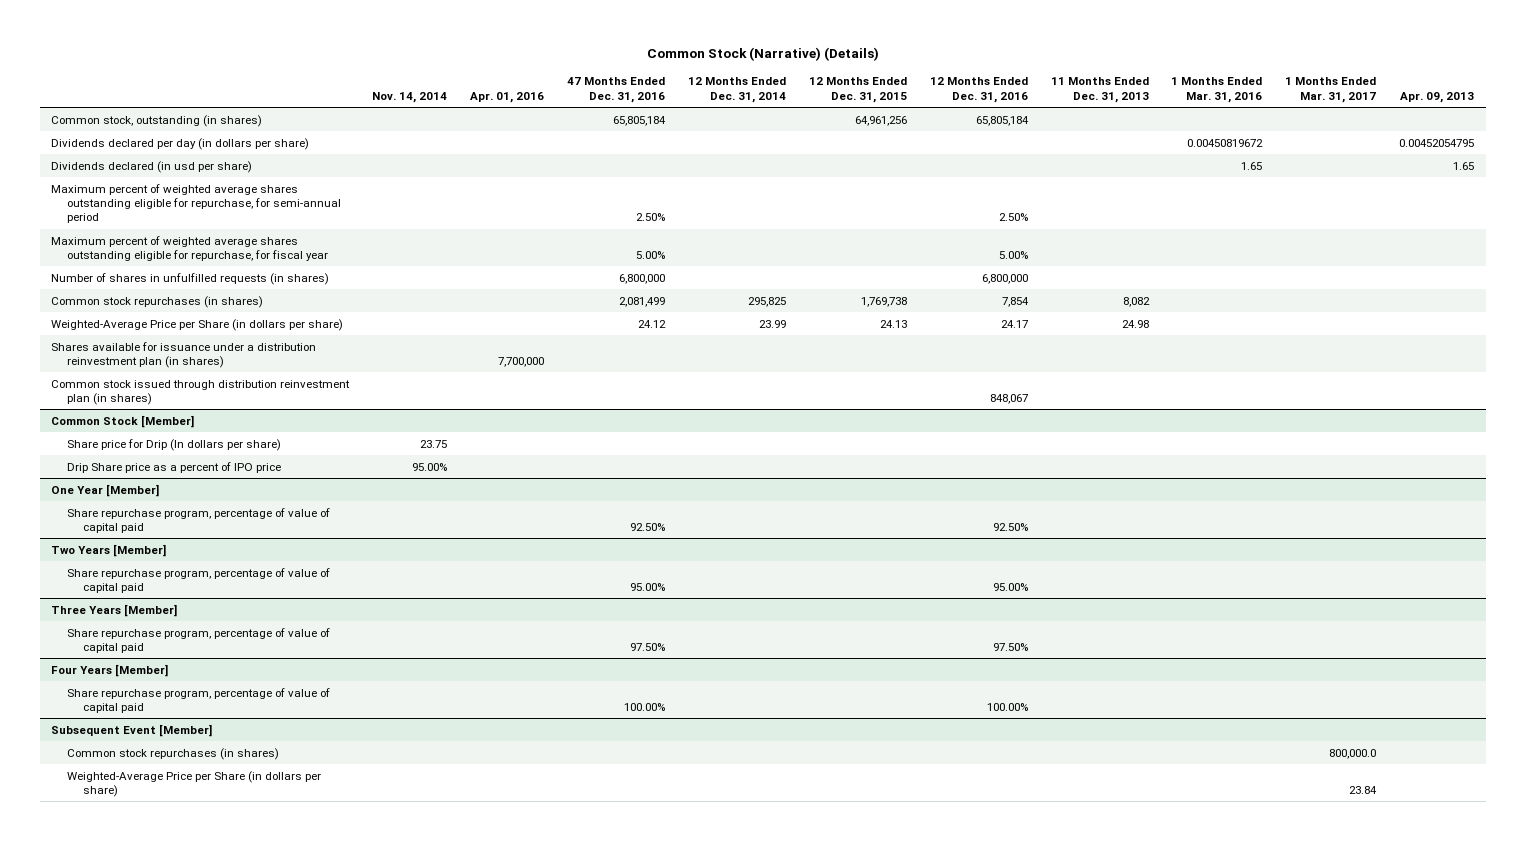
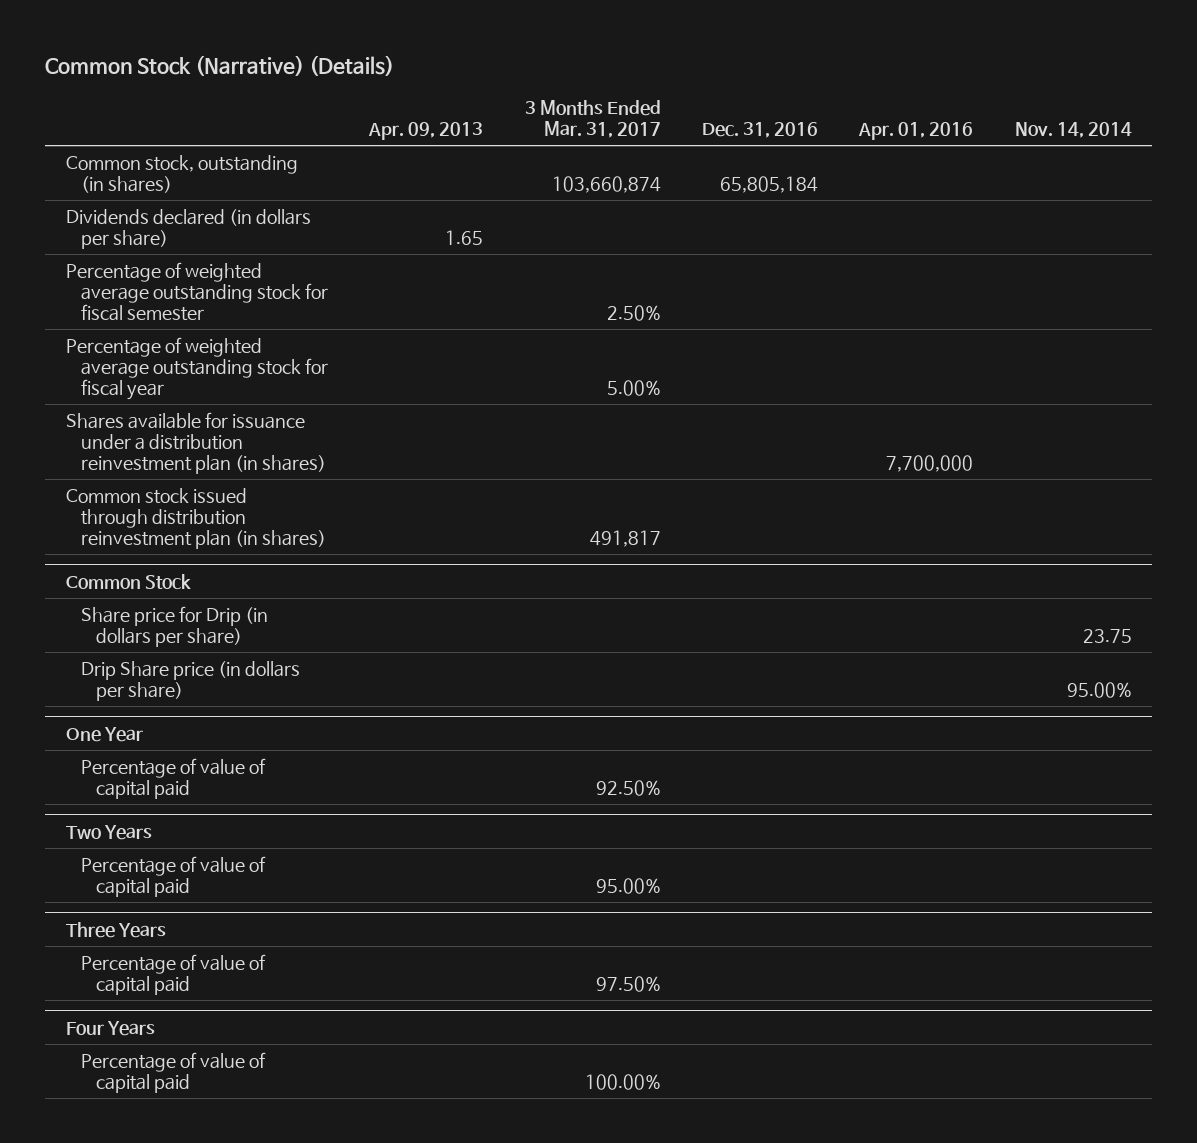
[566,77,665,103] 47 Months Ended Dec. 31, 2016 -> none
[687,77,786,103] 12 Months Ended Dec. 31, 2014 -> none
[808,77,907,103] 12 Months Ended Dec. 31, 2015 -> none
[929,77,1028,103] 12 Months Ended Dec. 31, 2016 -> none
[1050,77,1149,103] 11 Months Ended Dec. 31, 2013 -> none
[1171,77,1263,103] 1 Months Ended Mar. 31, 2016 -> none
[1285,77,1377,103] 1 Months Ended Mar. 31, 2017 -> none
none -> [524,100,661,139] 3 Months Ended Mar. 31, 2017
none -> [701,122,818,139] Dec. 31, 2016
[51,137,310,150] Dividends declared per day (in dollars per share) -> none
[51,272,330,285] Number of shares in unfulfilled requests (in shares) -> none
[51,295,264,308] Common stock repurchases (in shares) -> none
[51,318,344,331] Weighted-Average Price per Share (in dollars per share) -> none
[51,160,253,173] Dividends declared (in usd per share) -> [65,209,311,250] Dividends declared (in dollars per share)
[51,183,342,224] Maximum percent of weighted average shares outstanding eligible for repurchase, for semi-annual period -> [65,262,328,322] Percentage of weighted average outstanding stock for fiscal semester
[51,235,329,261] Maximum percent of weighted average shares outstanding eligible for repurchase, for fiscal year -> [65,337,328,401] Percentage of weighted average outstanding stock for fiscal year
[51,723,213,737] Subsequent Event [Member] -> none
[67,747,280,760] Common stock repurchases (in shares) -> none
[67,770,322,797] Weighted-Average Price per Share (in dollars per share) -> none
[51,414,195,428] Common Stock [Member] -> [65,573,191,590] Common Stock
[67,438,282,451] Share price for Drip (In dollars per share) -> [80,606,268,648] Share price for Drip (in dollars per share)
[67,461,282,473] Drip Share price as a percent of IPO price -> [80,661,300,702] Drip Share price (in dollars per share)
[51,483,160,497] One Year [Member] -> [65,726,143,742] One Year
[67,507,331,533] Share repurchase program, percentage of value of capital paid -> [80,758,266,800] Percentage of value of capital paid
[51,543,167,557] Two Years [Member] -> [65,824,152,840] Two Years
[67,567,331,593] Share repurchase program, percentage of value of capital paid -> [80,856,266,898] Percentage of value of capital paid
[51,603,178,617] Three Years [Member] -> [65,921,166,938] Three Years
[67,627,331,653] Share repurchase program, percentage of value of capital paid -> [80,954,266,996] Percentage of value of capital paid
[51,663,169,677] Four Years [Member] -> [65,1020,155,1036] Four Years
[67,687,331,713] Share repurchase program, percentage of value of capital paid -> [80,1052,266,1094] Percentage of value of capital paid

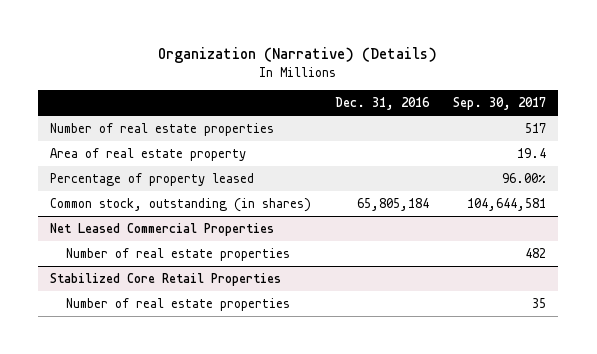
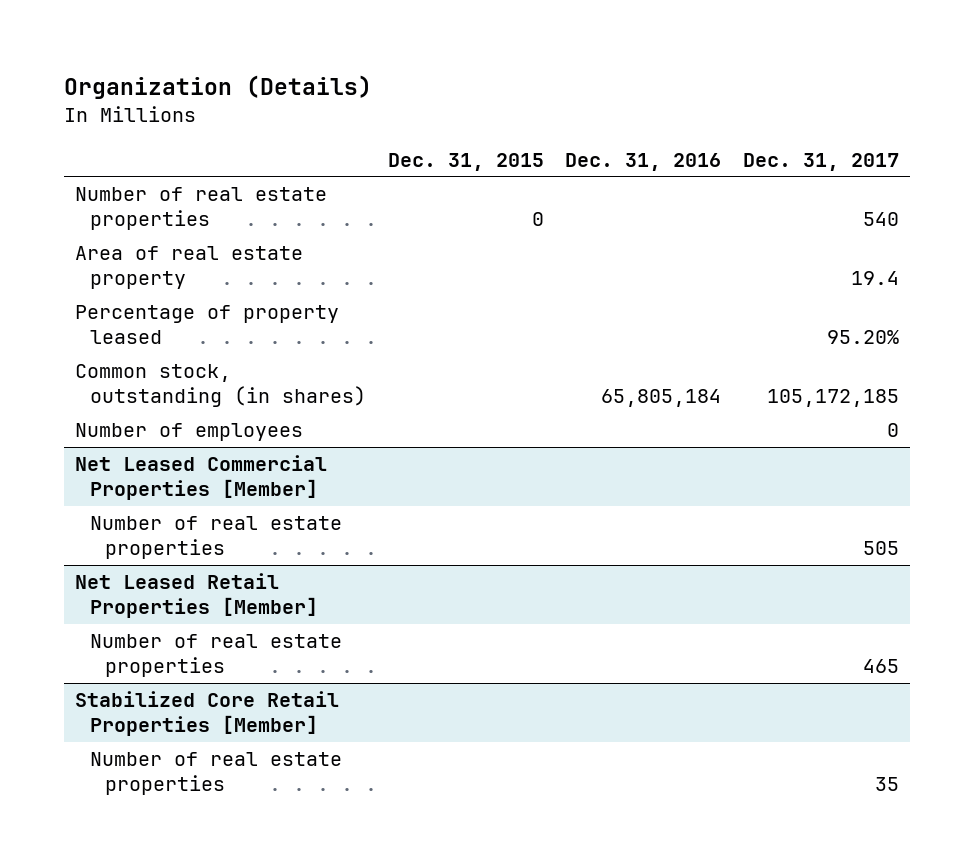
[158,46,438,63] Organization (Narrative) (Details) -> [64,75,373,100] Organization (Details)
[453,97,547,111] Sep. 30, 2017 -> none
none -> [387,152,544,171] Dec. 31, 2015
none -> [742,152,899,171] Dec. 31, 2017
none -> [75,423,304,442] Number of employees
[50,223,275,237] Net Leased Commercial Properties -> [75,455,328,500] Net Leased Commercial Properties [Member]
none -> [75,573,319,618] Net Leased Retail Properties [Member]
none -> [90,634,343,677] Number of real estate properties
[50,273,282,287] Stabilized Core Retail Properties -> [75,691,340,736] Stabilized Core Retail Properties [Member]

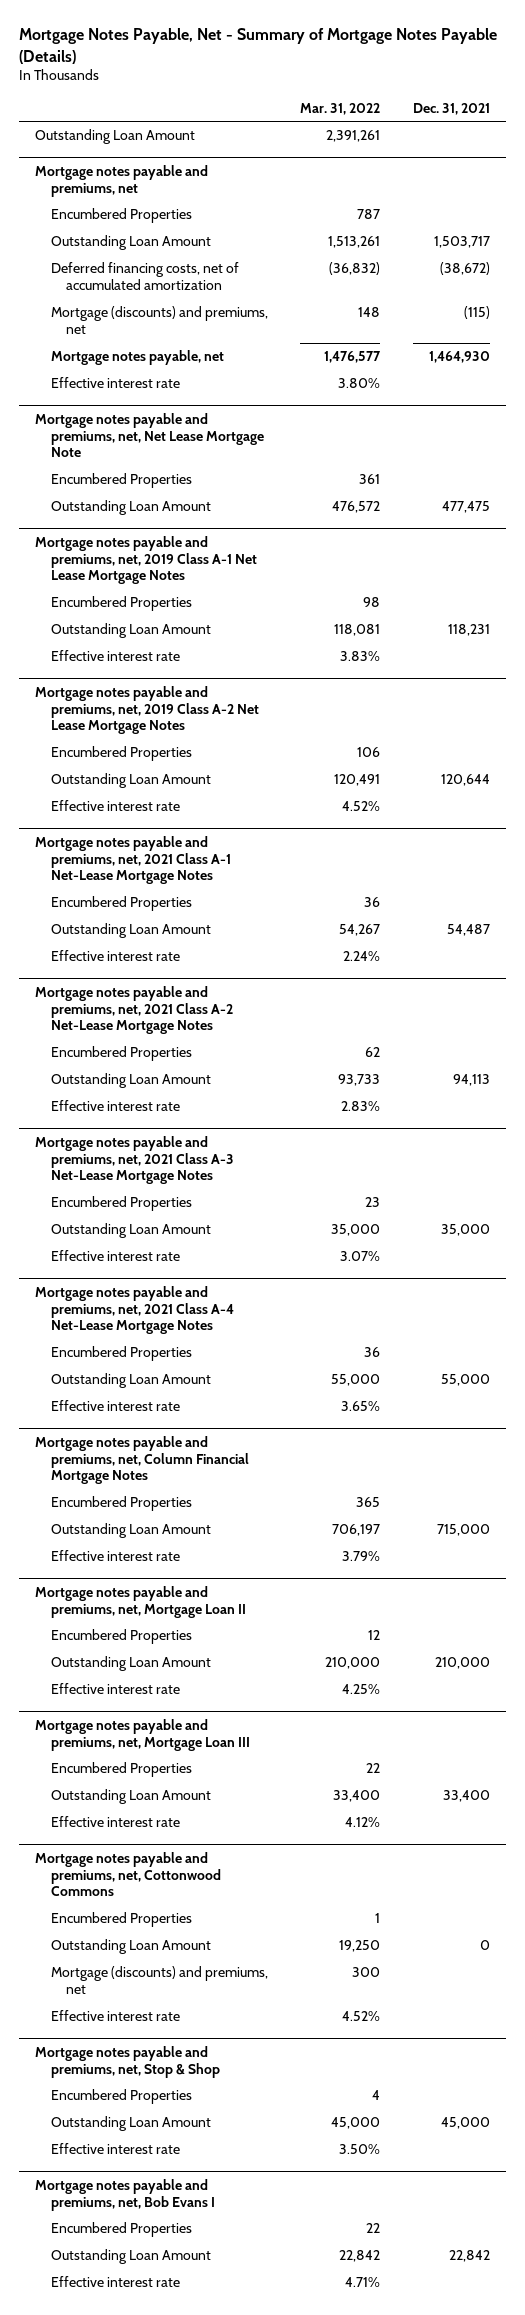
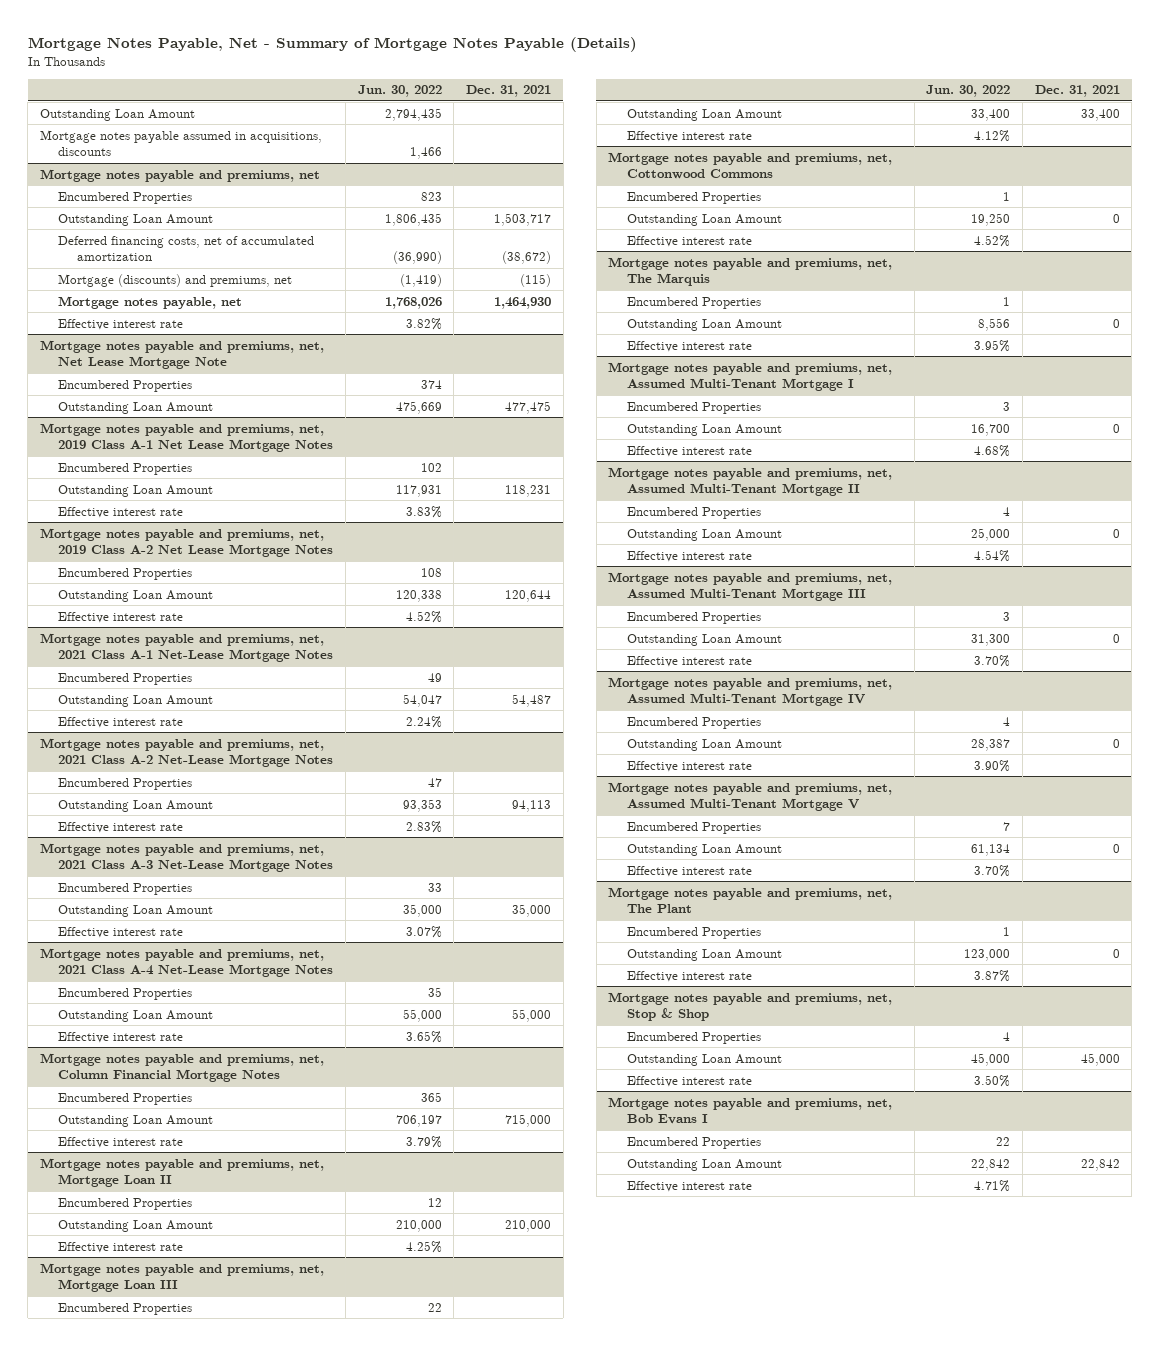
[300,102,381,115] Mar. 31, 2022 -> none
none -> [357,85,442,98] Jun. 30, 2022
none -> [39,129,322,157] Mortgage notes payable assumed in acquisitions, discounts
[50,1966,268,1995] Mortgage (discounts) and premiums, net -> none
none -> [608,256,893,287] Mortgage notes payable and premiums, net, The Marquis
none -> [626,296,761,309] Encumbered Properties
none -> [626,318,782,331] Outstanding Loan Amount
none -> [626,340,752,352] Effective interest rate
none -> [608,361,893,392] Mortgage notes payable and premiums, net, Assumed Multi-Tenant Mortgage I
none -> [626,401,761,414] Encumbered Properties
none -> [626,423,782,436] Outstanding Loan Amount
none -> [626,445,752,457] Effective interest rate
none -> [608,466,893,497] Mortgage notes payable and premiums, net, Assumed Multi-Tenant Mortgage II
none -> [626,506,761,519] Encumbered Properties
none -> [626,528,782,541] Outstanding Loan Amount
none -> [626,550,752,562] Effective interest rate
none -> [608,571,893,602] Mortgage notes payable and premiums, net, Assumed Multi-Tenant Mortgage III
none -> [626,611,761,624] Encumbered Properties
none -> [626,633,782,646] Outstanding Loan Amount
none -> [626,655,752,667] Effective interest rate
none -> [608,676,893,707] Mortgage notes payable and premiums, net, Assumed Multi-Tenant Mortgage IV
none -> [626,716,761,729] Encumbered Properties
none -> [626,738,782,751] Outstanding Loan Amount
none -> [626,760,752,772] Effective interest rate
none -> [608,781,893,812] Mortgage notes payable and premiums, net, Assumed Multi-Tenant Mortgage V
none -> [626,821,761,834] Encumbered Properties
none -> [626,843,782,856] Outstanding Loan Amount
none -> [626,865,752,877] Effective interest rate
none -> [608,886,893,914] Mortgage notes payable and premiums, net, The Plant
none -> [626,926,761,939] Encumbered Properties
none -> [626,948,782,961] Outstanding Loan Amount
none -> [626,970,752,982] Effective interest rate

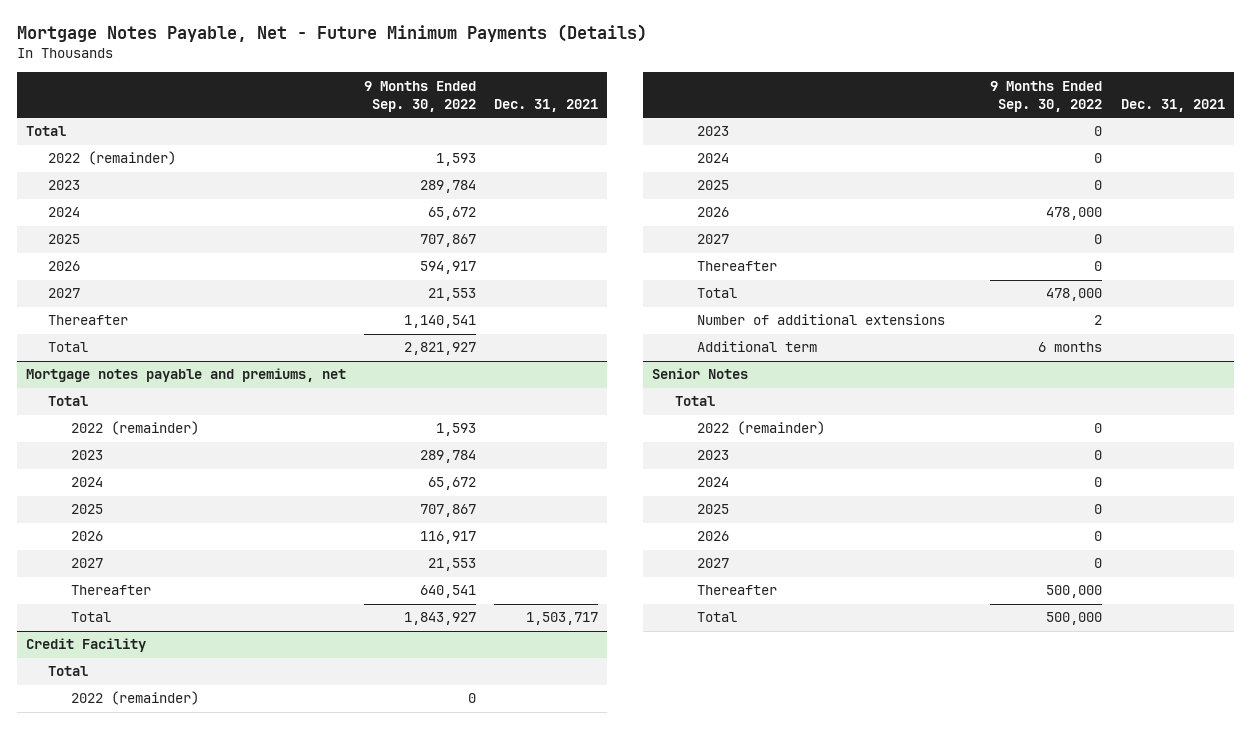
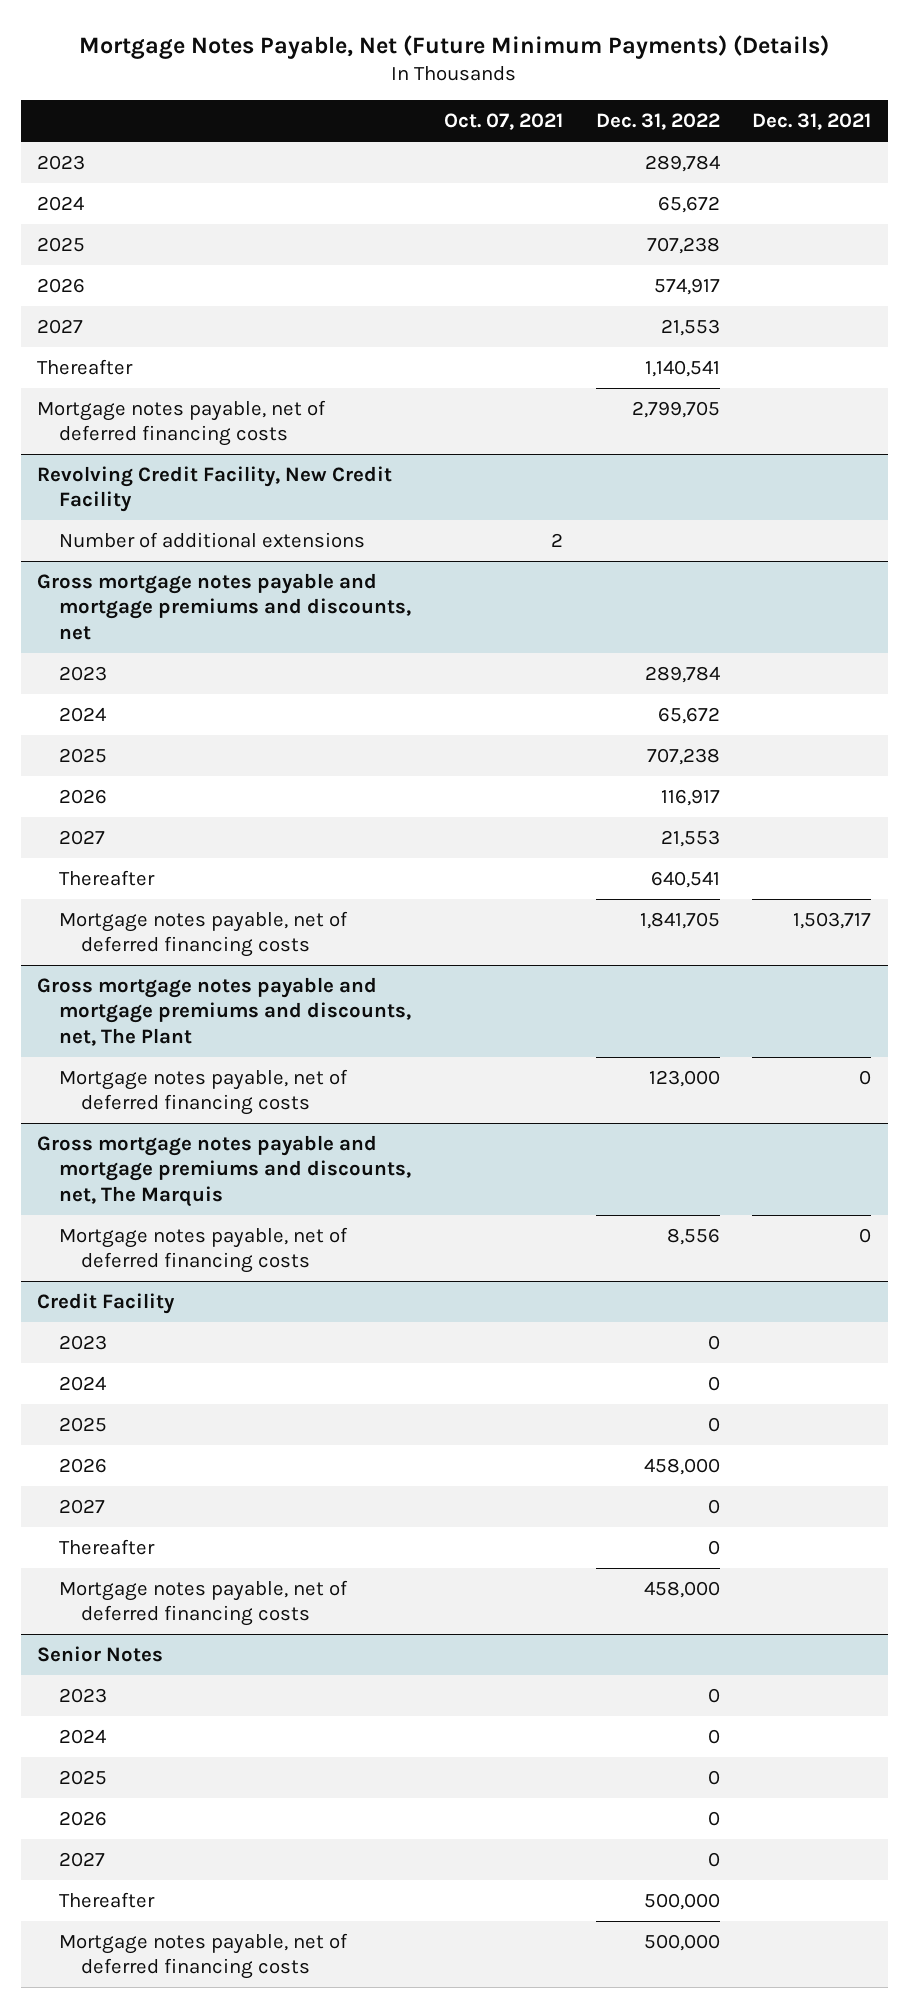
[16,23,647,42] Mortgage Notes Payable, Net - Future Minimum Payments (Details) -> [79,34,830,59] Mortgage Notes Payable, Net (Future Minimum Payments) (Details)
[364,80,477,112] 9 Months Ended Sep. 30, 2022 -> none
none -> [443,113,563,131] Oct. 07, 2021
none -> [595,113,720,131] Dec. 31, 2022
[25,126,66,137] Total -> none
[48,151,177,166] 2022 (remainder) -> none
[48,396,89,407] Total -> none
[70,421,199,436] 2022 (remainder) -> none
[48,342,89,353] Total -> [37,399,327,447] Mortgage notes payable, net of deferred financing costs
none -> [37,465,393,513] Revolving Credit Facility, New Credit Facility
none -> [59,531,366,548] Number of additional extensions
[25,368,346,383] Mortgage notes payable and premiums, net -> [37,572,412,640] Gross mortgage notes payable and mortgage premiums and discounts, net
[70,612,111,623] Total -> [59,910,349,958] Mortgage notes payable, net of deferred financing costs
none -> [37,976,412,1046] Gross mortgage notes payable and mortgage premiums and discounts, net, The Plant
none -> [59,1068,349,1116] Mortgage notes payable, net of deferred financing costs
none -> [37,1134,412,1207] Gross mortgage notes payable and mortgage premiums and discounts, net, The Marquis
none -> [59,1226,349,1274] Mortgage notes payable, net of deferred financing costs
[48,666,89,677] Total -> none
[70,691,199,706] 2022 (remainder) -> none
[697,314,946,326] Number of additional extensions -> none
[697,341,818,353] Additional term -> none
[697,288,738,299] Total -> [59,1579,349,1627] Mortgage notes payable, net of deferred financing costs
[674,396,715,407] Total -> none
[697,421,826,436] 2022 (remainder) -> none
[697,612,738,623] Total -> [59,1932,349,1980] Mortgage notes payable, net of deferred financing costs

